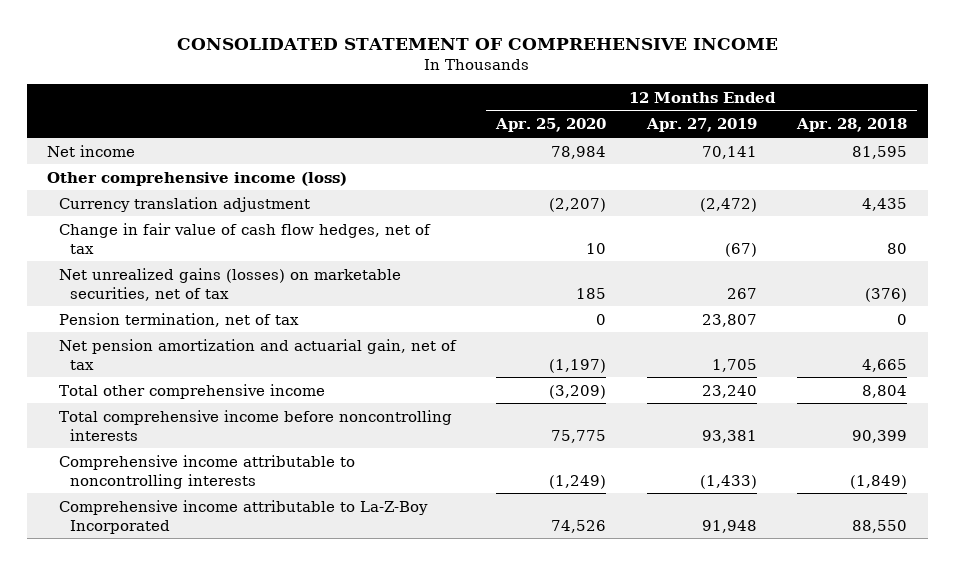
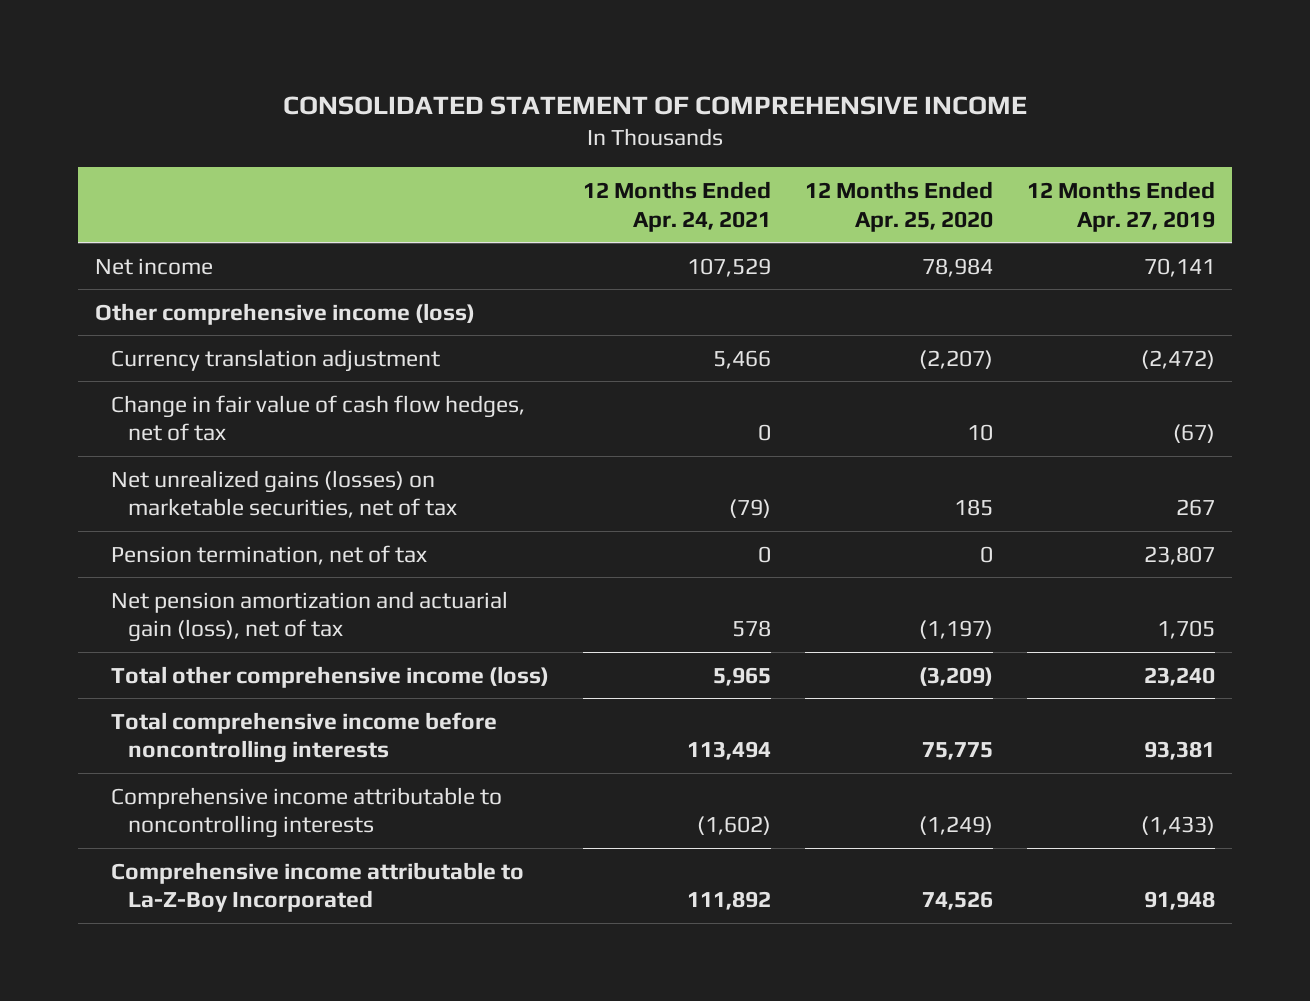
[796,118,908,133] Apr. 28, 2018 -> none
none -> [583,181,772,232] 12 Months Ended Apr. 24, 2021
[58,338,457,370] Net pension amortization and actuarial gain, net of tax -> [111,590,509,643] Net pension amortization and actuarial gain (loss), net of tax
[58,383,325,399] Total other comprehensive income -> [111,665,550,688] Total other comprehensive income (loss)

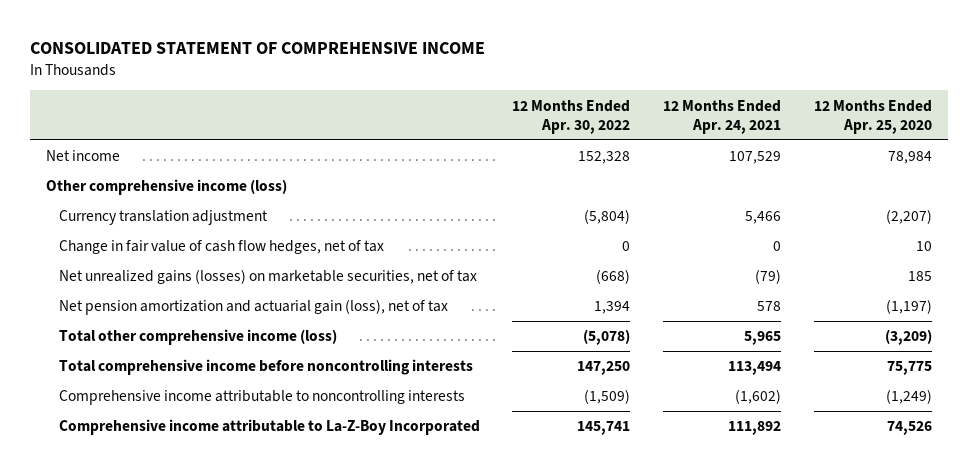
[1026,181,1215,232] 12 Months Ended Apr. 27, 2019 -> none
none -> [512,99,631,134] 12 Months Ended Apr. 30, 2022
[111,544,428,565] Pension termination, net of tax -> none

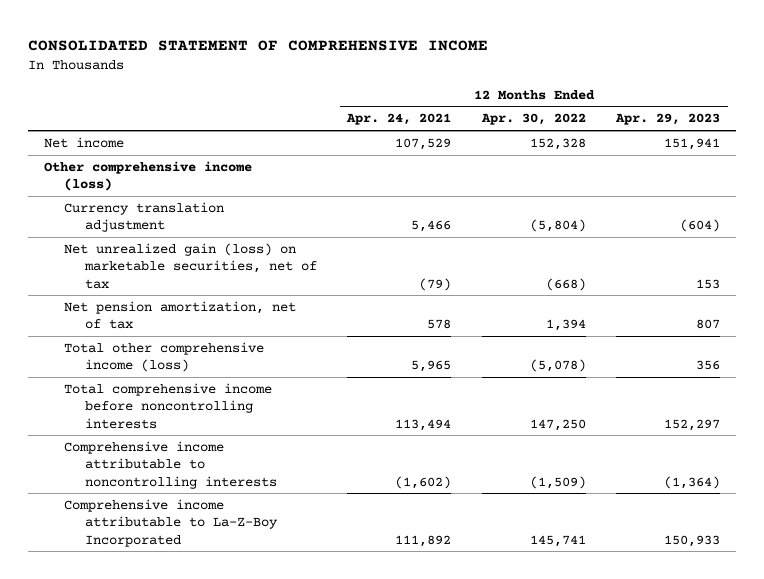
[813,99,932,134] 12 Months Ended Apr. 25, 2020 -> none
none -> [615,113,721,126] Apr. 29, 2023
[58,240,384,255] Change in fair value of cash flow hedges, net of tax -> none
[58,269,477,285] Net unrealized gains (losses) on marketable securities, net of tax -> [64,242,317,289] Net unrealized gain (loss) on marketable securities, net of tax
[58,299,448,316] Net pension amortization and actuarial gain (loss), net of tax -> [64,300,297,330] Net pension amortization, net of tax

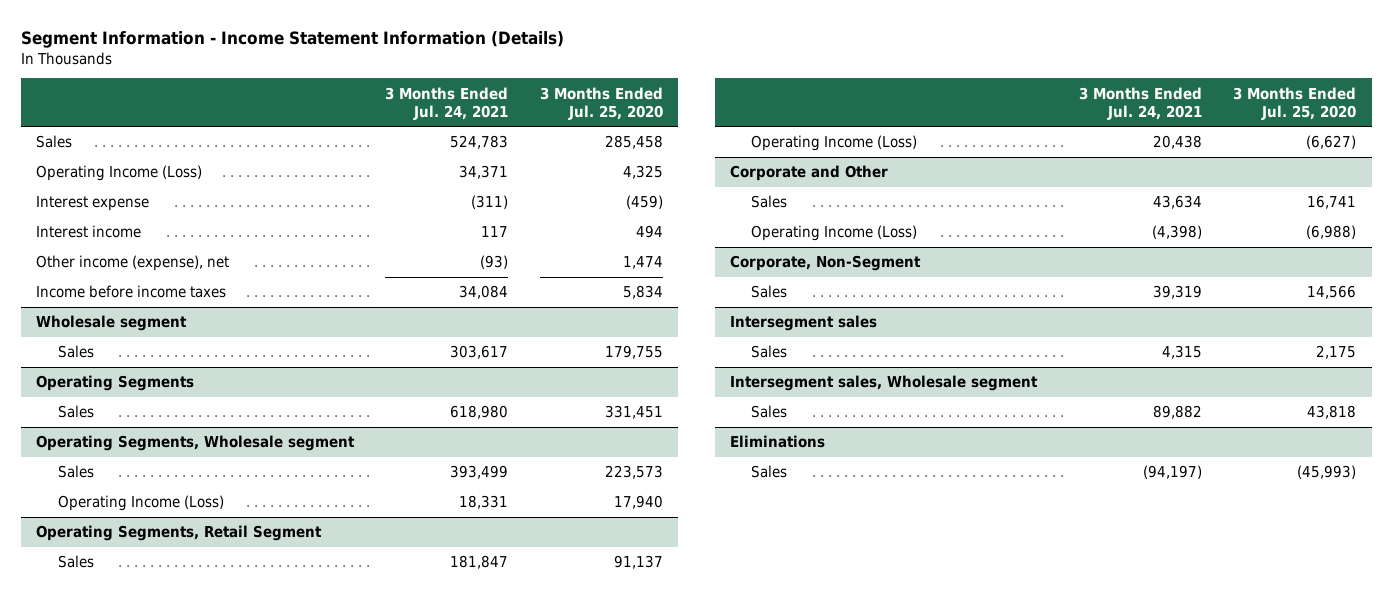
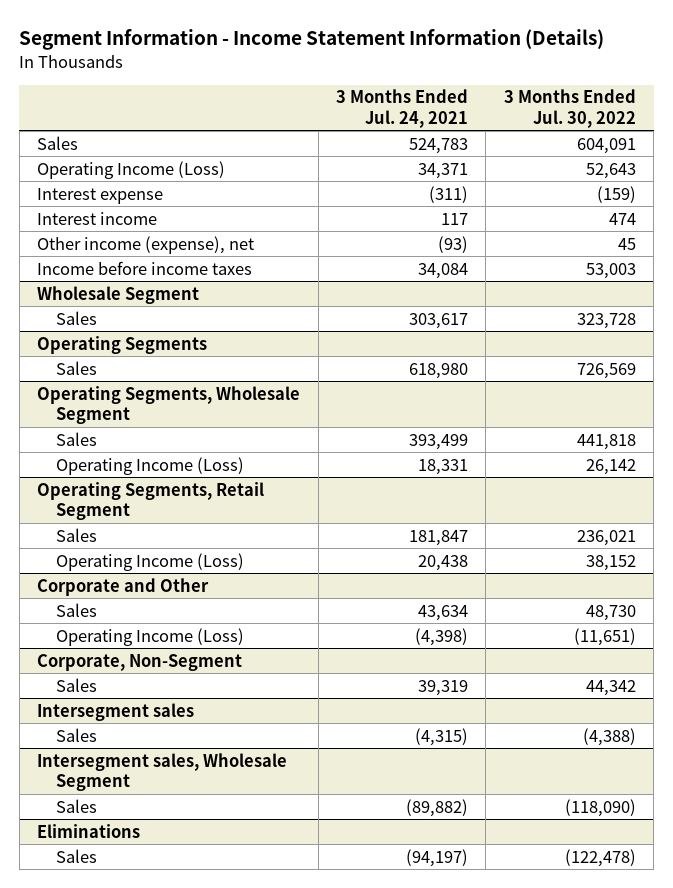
[539,86,663,120] 3 Months Ended Jul. 25, 2020 -> none
none -> [503,89,636,128] 3 Months Ended Jul. 30, 2022
[36,315,188,332] Wholesale segment -> [37,285,200,304] Wholesale Segment
[36,435,356,452] Operating Segments, Wholesale segment -> [37,385,301,425] Operating Segments, Wholesale Segment
[1162,345,1203,360] 4,315 -> [415,727,469,746] (4,315)
[730,375,1039,392] Intersegment sales, Wholesale segment -> [37,752,288,792] Intersegment sales, Wholesale Segment
[1153,405,1203,420] 89,882 -> [406,798,469,817] (89,882)

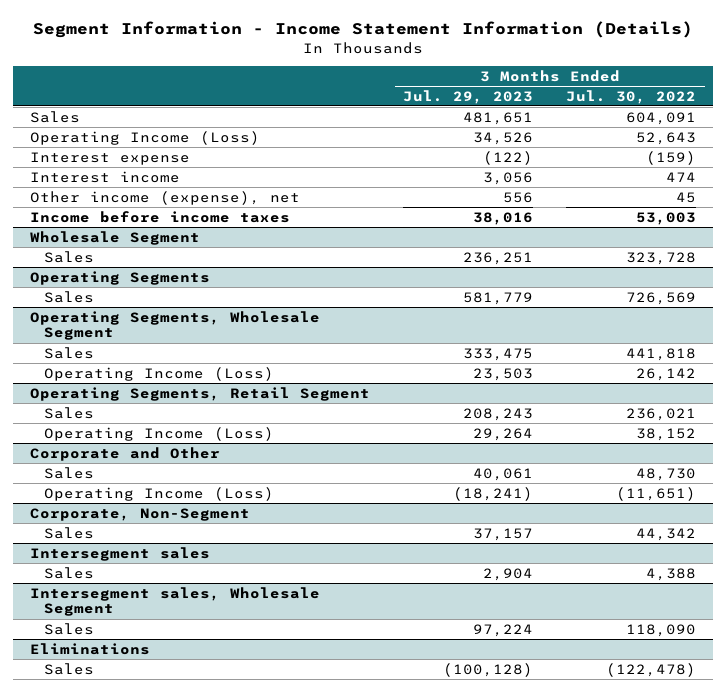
[336,89,469,128] 3 Months Ended Jul. 24, 2021 -> none
none -> [403,89,534,104] Jul. 29, 2023
[582,727,636,746] (4,388) -> [646,567,697,581] 4,388
[564,798,636,817] (118,090) -> [626,623,697,637] 118,090

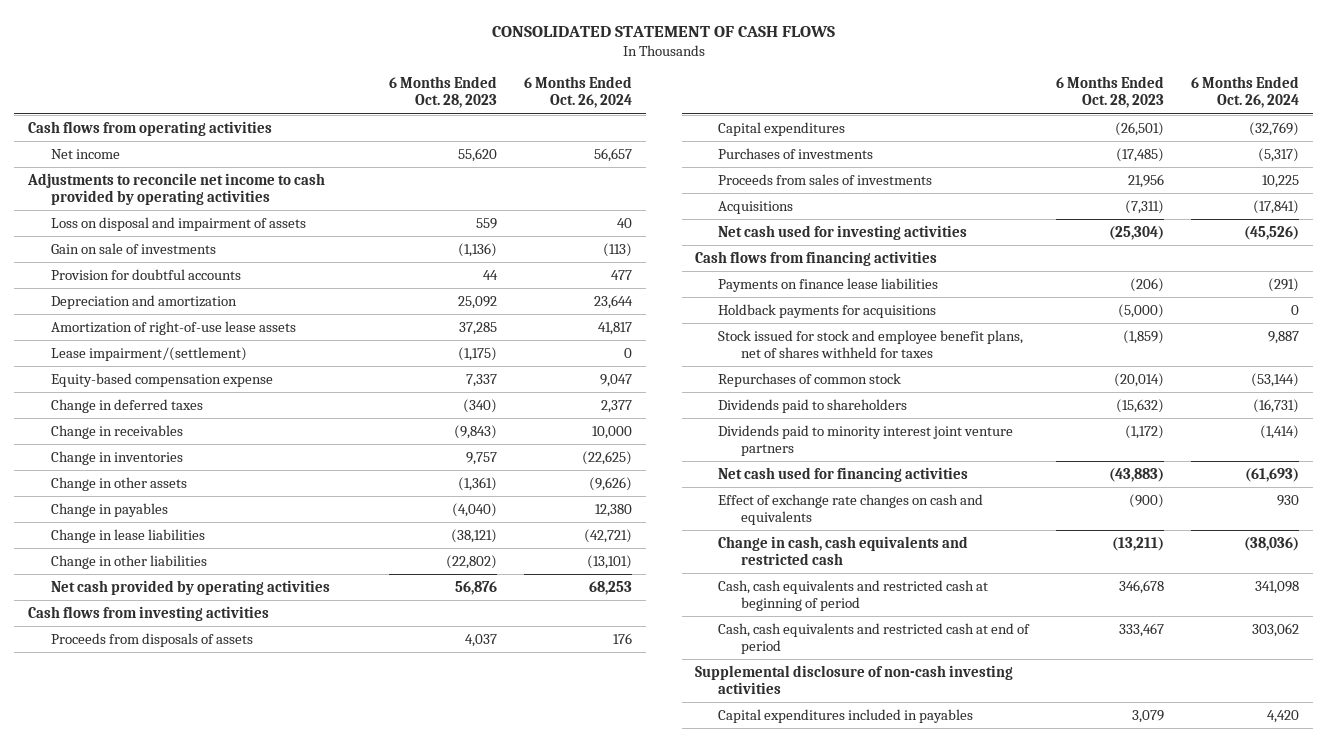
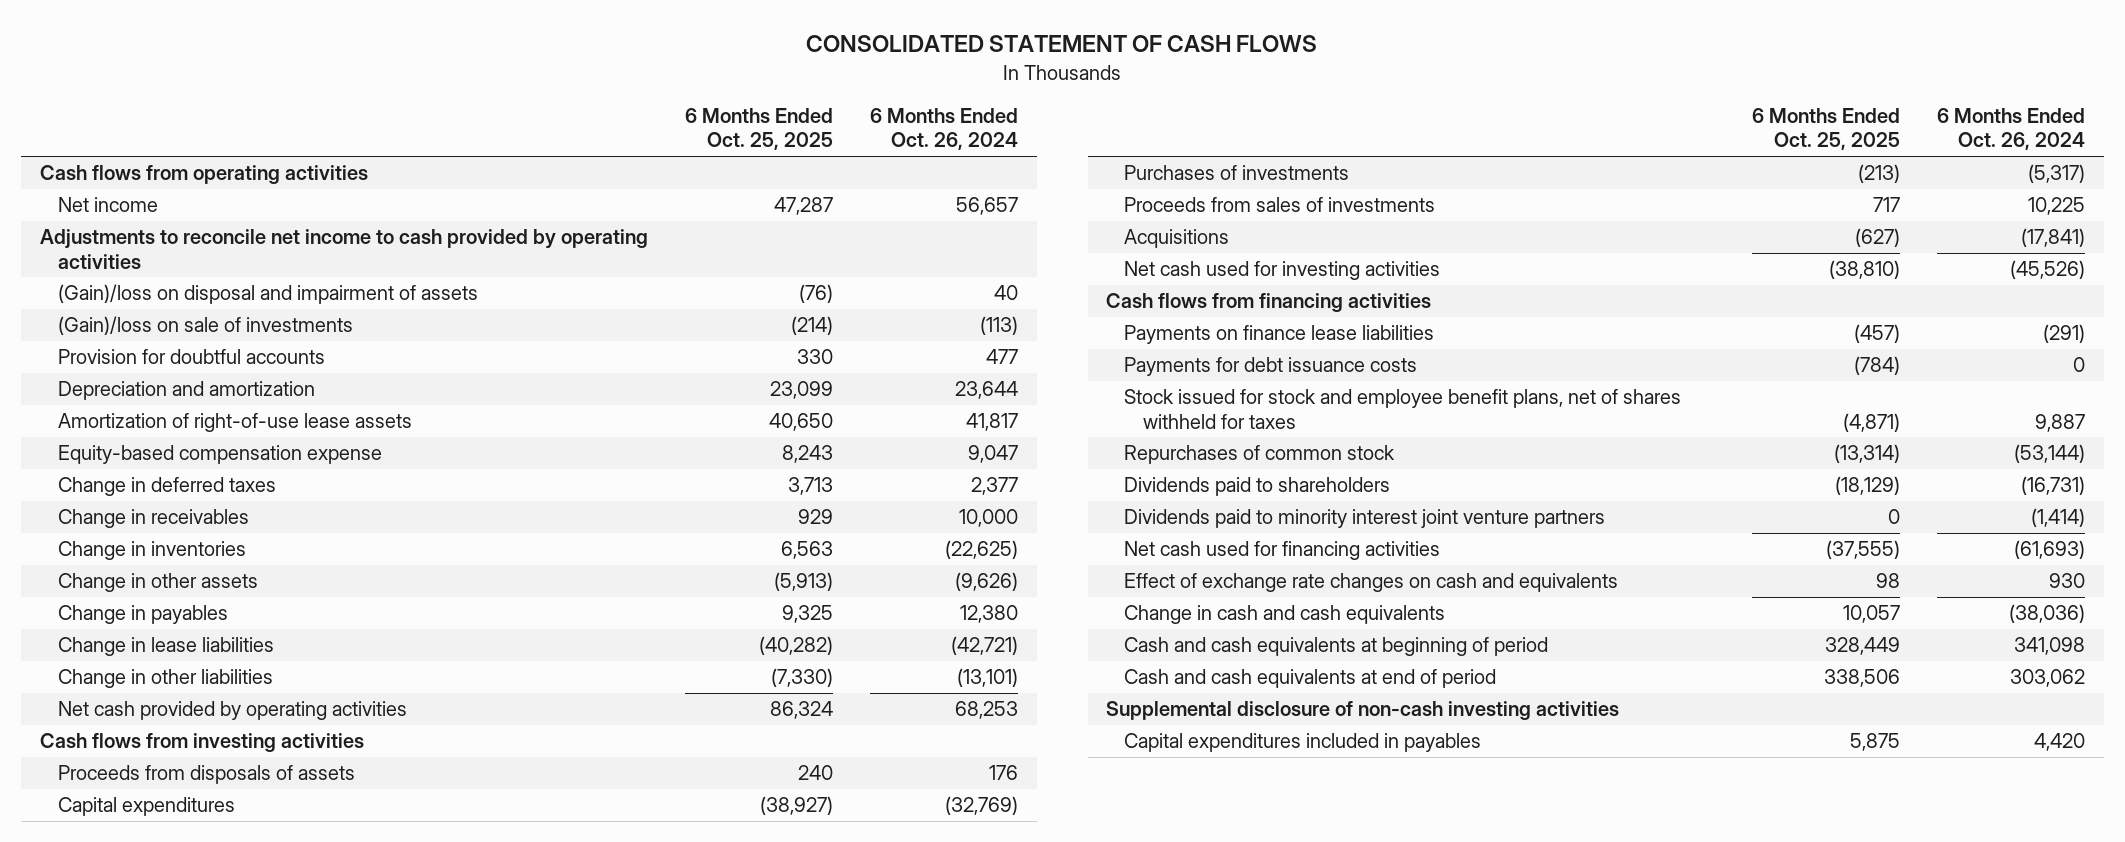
[388,76,497,109] 6 Months Ended Oct. 28, 2023 -> none
none -> [685,108,834,151] 6 Months Ended Oct. 25, 2025
[50,216,306,231] Loss on disposal and impairment of assets -> [57,284,478,305] (Gain)/loss on disposal and impairment of assets
[50,242,216,254] Gain on sale of investments -> [57,316,353,336] (Gain)/loss on sale of investments
[50,346,247,361] Lease impairment/(settlement) -> none
[717,303,936,318] Holdback payments for acquisitions -> none
none -> [1124,357,1418,377] Payments for debt issuance costs
[717,535,968,565] Change in cash, cash equivalents and restricted cash -> [1124,605,1446,625] Change in cash and cash equivalents
[717,579,988,611] Cash, cash equivalents and restricted cash at beginning of period -> [1124,637,1549,657] Cash and cash equivalents at beginning of period
[717,622,1030,654] Cash, cash equivalents and restricted cash at end of period -> [1124,669,1497,689] Cash and cash equivalents at end of period

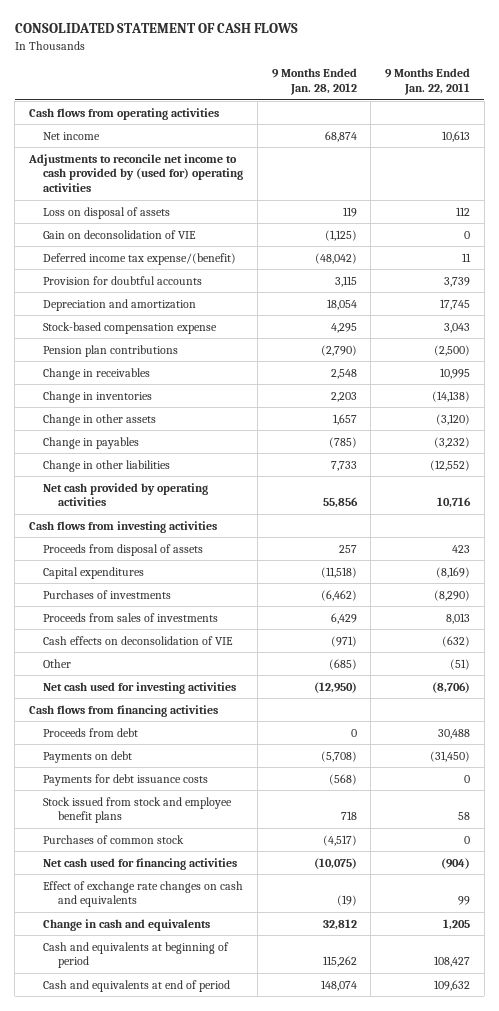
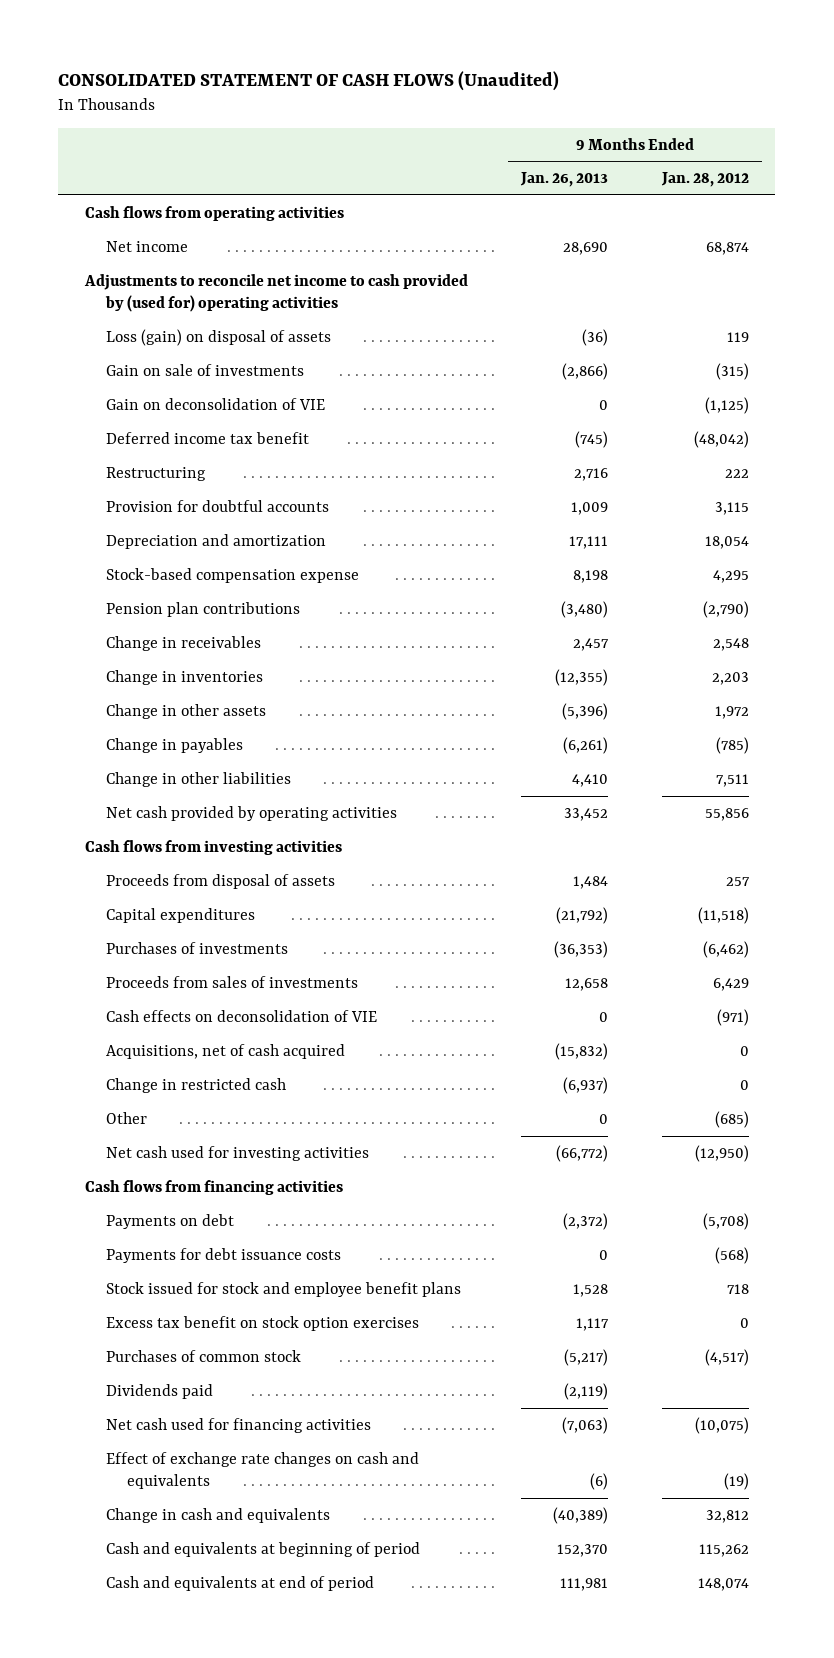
[14,23,298,34] CONSOLIDATED STATEMENT OF CASH FLOWS -> [58,70,560,91] CONSOLIDATED STATEMENT OF CASH FLOWS (Unaudited)
[385,68,471,96] 9 Months Ended Jan. 22, 2011 -> none
none -> [520,172,609,188] Jan. 26, 2013
[43,206,171,219] Loss on disposal of assets -> [106,328,332,346] Loss (gain) on disposal of assets
none -> [106,363,305,376] Gain on sale of investments
[43,252,237,265] Deferred income tax expense/(benefit) -> [106,431,310,444] Deferred income tax benefit
none -> [106,466,207,481] Restructuring
[332,413,357,425] 1,657 -> [714,705,749,719] 1,972
[330,460,357,471] 7,733 -> [715,773,749,787] 7,511
none -> [106,1043,346,1059] Acquisitions, net of cash acquired
none -> [106,1077,287,1093] Change in restricted cash
[43,727,139,737] Proceeds from debt -> none
[43,796,233,824] Stock issued from stock and employee benefit plans -> [106,1281,462,1297] Stock issued for stock and employee benefit plans
none -> [106,1315,420,1331] Excess tax benefit on stock option exercises
none -> [106,1383,214,1399] Dividends paid

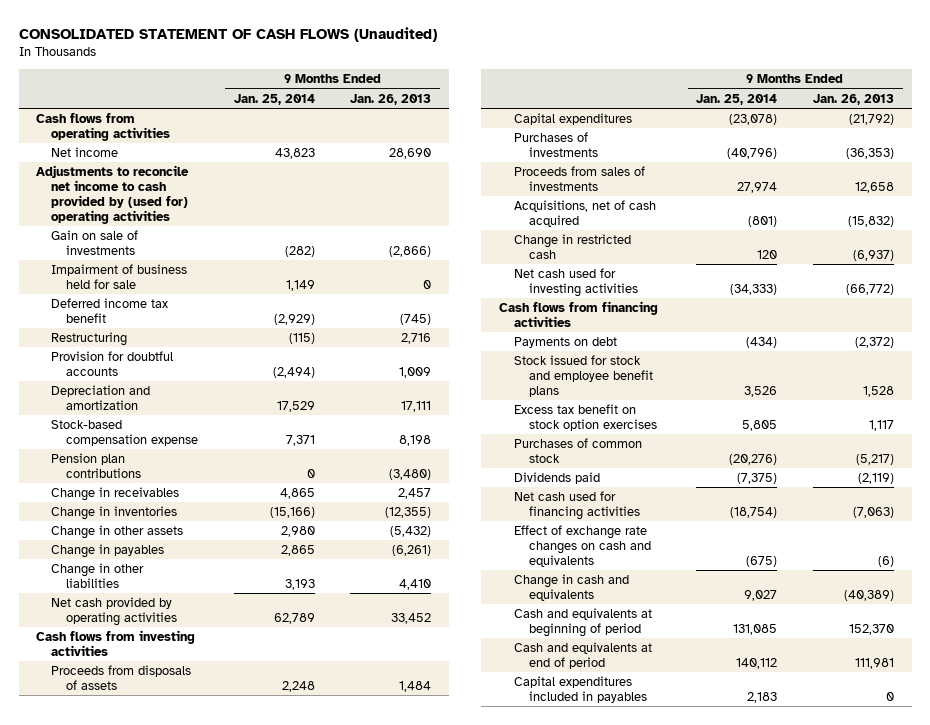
[660,172,749,188] Jan. 28, 2012 -> none
none -> [233,93,315,105] Jan. 25, 2014
[106,328,332,346] Loss (gain) on disposal of assets -> none
[106,397,326,410] Gain on deconsolidation of VIE -> none
none -> [51,264,188,290] Impairment of business held for sale
[562,702,609,720] (5,396) -> [390,526,432,538] (5,432)
[106,873,336,889] Proceeds from disposal of assets -> [51,665,192,691] Proceeds from disposals of assets
[106,1009,378,1022] Cash effects on deconsolidation of VIE -> none
[106,1111,148,1124] Other -> none
[106,1247,342,1263] Payments for debt issuance costs -> none
none -> [514,676,647,704] Capital expenditures included in payables

